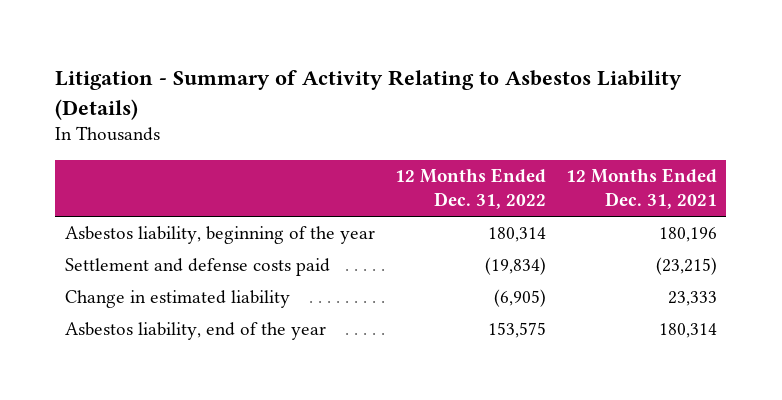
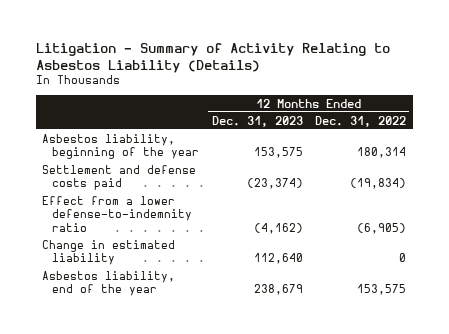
[565,167,717,210] 12 Months Ended Dec. 31, 2021 -> none
none -> [211,115,303,127] Dec. 31, 2023
none -> [42,195,192,233] Effect from a lower defense-to-indemnity ratio
[493,289,546,308] (6,905) -> [399,253,407,263] 0

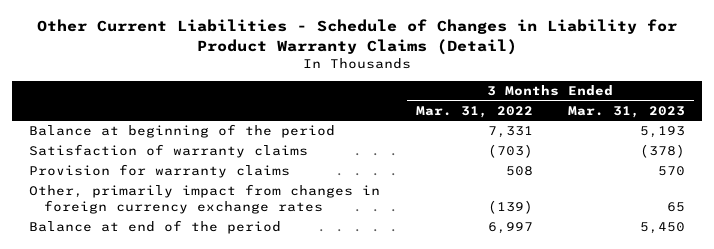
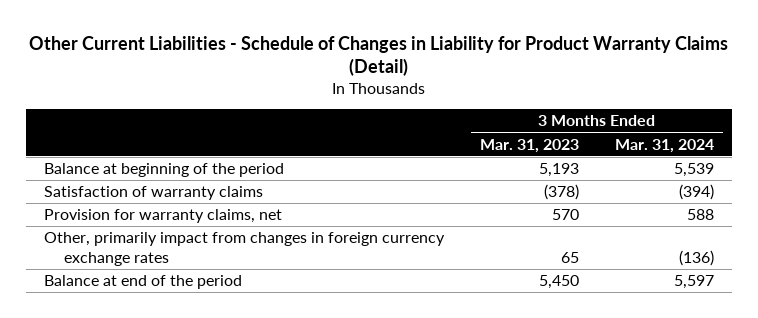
[415,105,533,118] Mar. 31, 2022 -> none
none -> [614,138,714,153] Mar. 31, 2024
[29,164,291,179] Provision for warranty claims -> [43,209,282,224] Provision for warranty claims, net

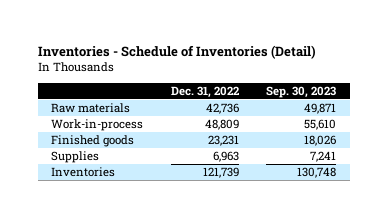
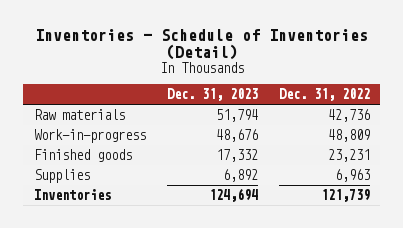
[266,85,337,98] Sep. 30, 2023 -> none
none -> [166,88,258,102] Dec. 31, 2023
[51,119,144,132] Work-in-process -> [33,129,146,144] Work-in-progress

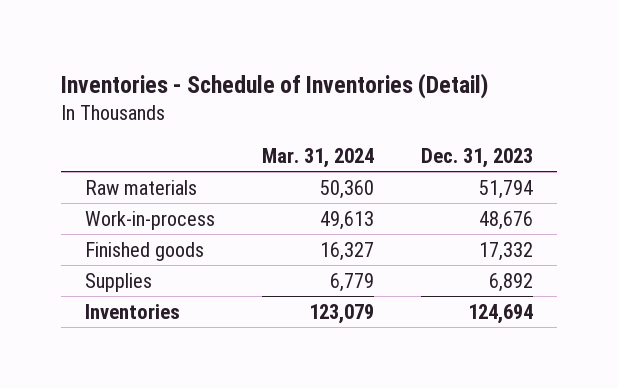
[278,88,370,102] Dec. 31, 2022 -> none
none -> [261,147,374,168] Mar. 31, 2024
[33,129,146,144] Work-in-progress -> [84,210,215,230] Work-in-process

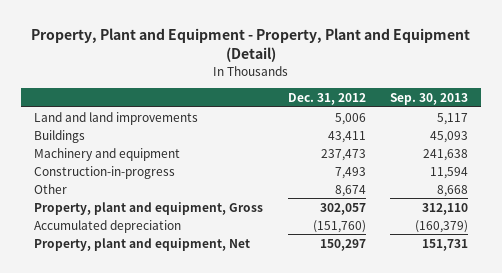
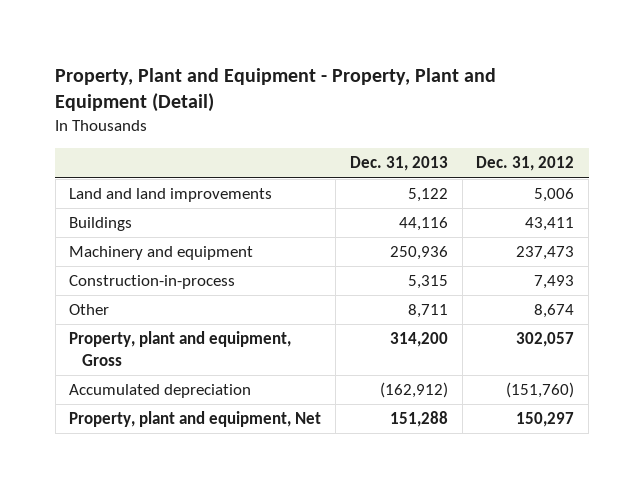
[390,92,469,105] Sep. 30, 2013 -> none
none -> [349,156,448,172] Dec. 31, 2013
[33,165,175,179] Construction-in-progress -> [69,275,236,290] Construction-in-process

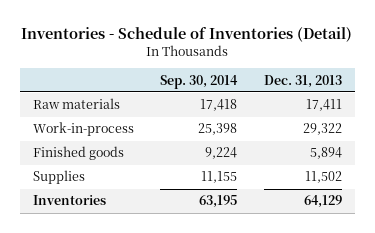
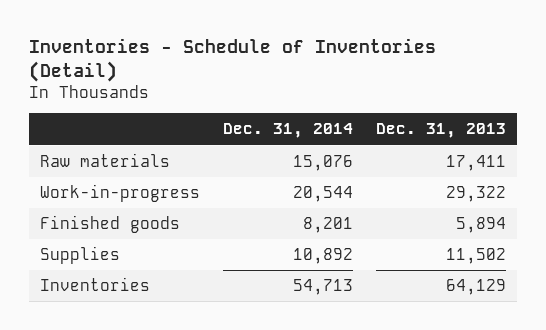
[160,74,239,89] Sep. 30, 2014 -> none
none -> [222,123,353,139] Dec. 31, 2014
[32,122,134,137] Work-in-process -> [40,184,201,203] Work-in-progress

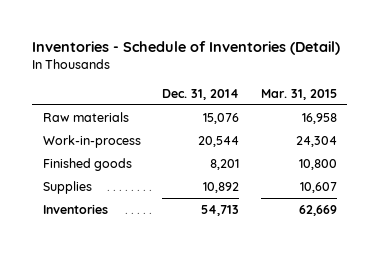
[375,123,506,139] Dec. 31, 2013 -> none
none -> [260,88,337,100] Mar. 31, 2015
[40,184,201,203] Work-in-progress -> [42,134,141,148] Work-in-process

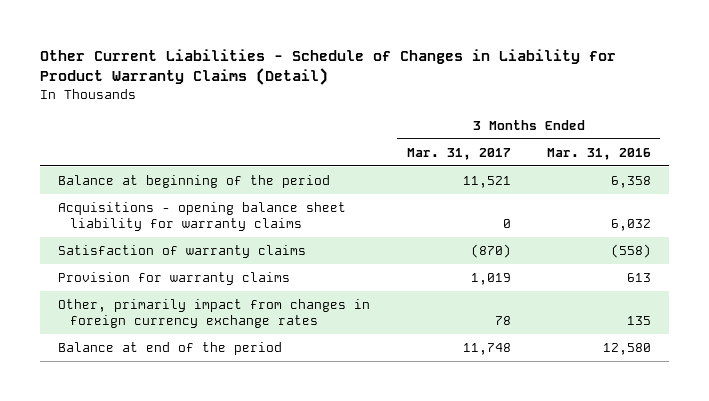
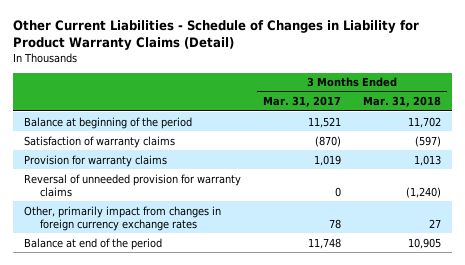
[546,147,651,160] Mar. 31, 2016 -> none
none -> [363,96,442,108] Mar. 31, 2018
[58,202,347,232] Acquisitions - opening balance sheet liability for warranty claims -> none
none -> [23,173,241,197] Reversal of unneeded provision for warranty claims

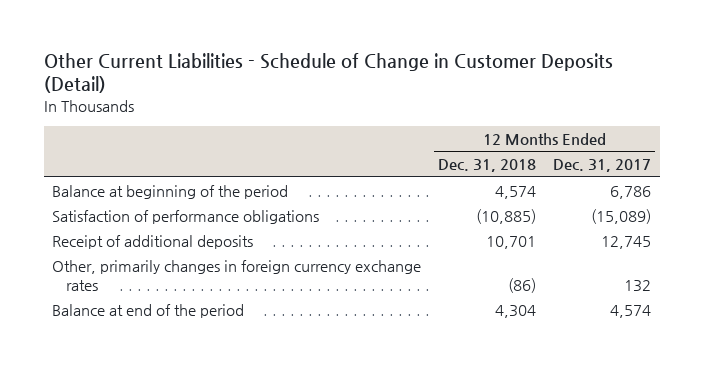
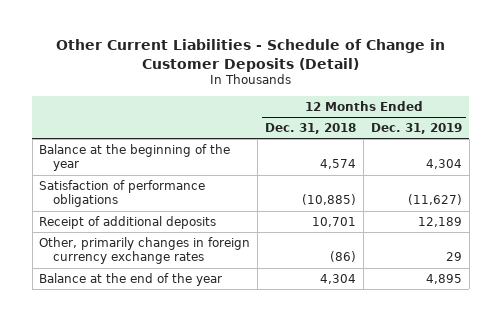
[553,159,652,173] Dec. 31, 2017 -> none
none -> [371,123,463,135] Dec. 31, 2019
[52,184,289,199] Balance at beginning of the period -> [39,143,231,172] Balance at the beginning of the year
[52,303,245,318] Balance at end of the period -> [39,272,223,286] Balance at the end of the year

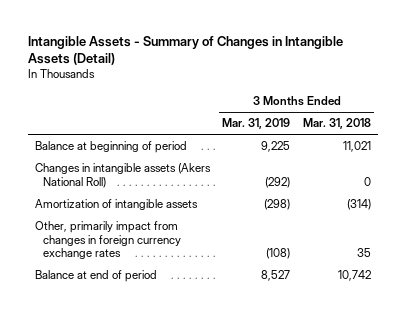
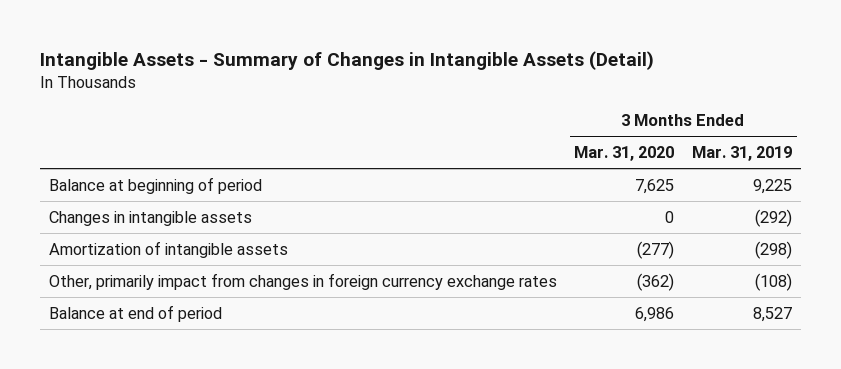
[303,118,372,130] Mar. 31, 2018 -> none
none -> [574,146,675,162] Mar. 31, 2020
[34,163,211,188] Changes in intangible assets (Akers National Roll) -> [48,210,252,226] Changes in intangible assets

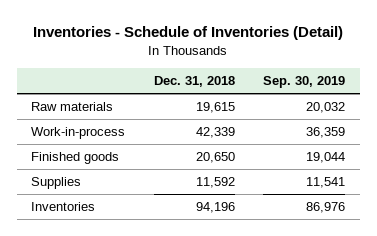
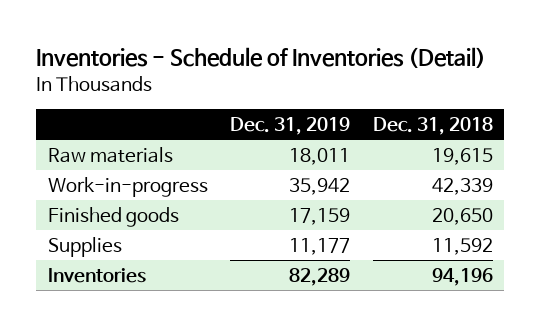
[263,76,346,89] Sep. 30, 2019 -> none
none -> [230,117,351,136] Dec. 31, 2019
[31,127,126,140] Work-in-process -> [47,176,208,197] Work-in-progress

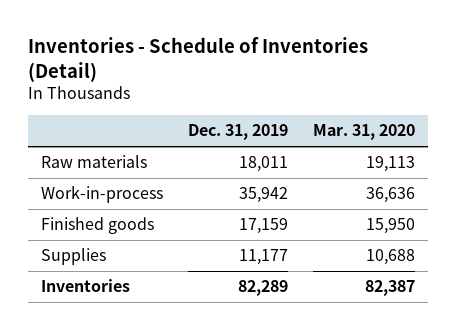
[372,117,493,136] Dec. 31, 2018 -> none
none -> [313,124,416,141] Mar. 31, 2020
[47,176,208,197] Work-in-progress -> [40,185,163,204] Work-in-process

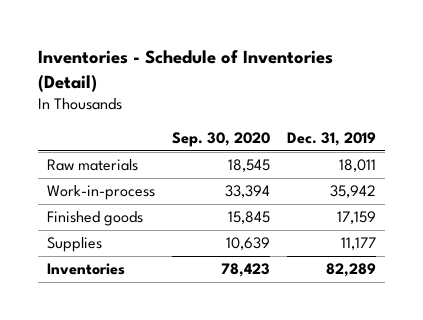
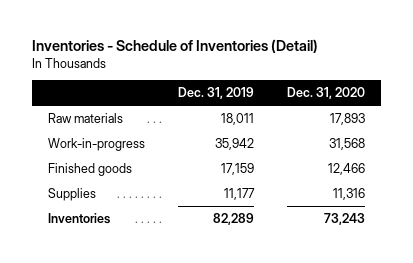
[172,132,271,148] Sep. 30, 2020 -> none
none -> [286,87,365,100] Dec. 31, 2020
[46,185,155,201] Work-in-process -> [48,138,146,152] Work-in-progress

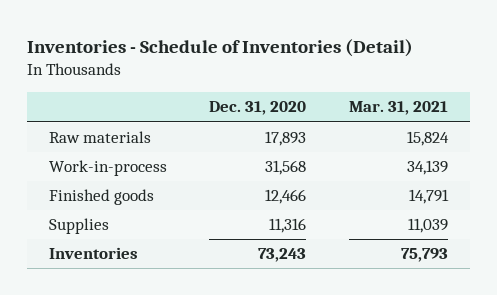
[178,87,255,100] Dec. 31, 2019 -> none
none -> [349,101,449,116] Mar. 31, 2021
[48,138,146,152] Work-in-progress -> [48,160,167,177] Work-in-process

